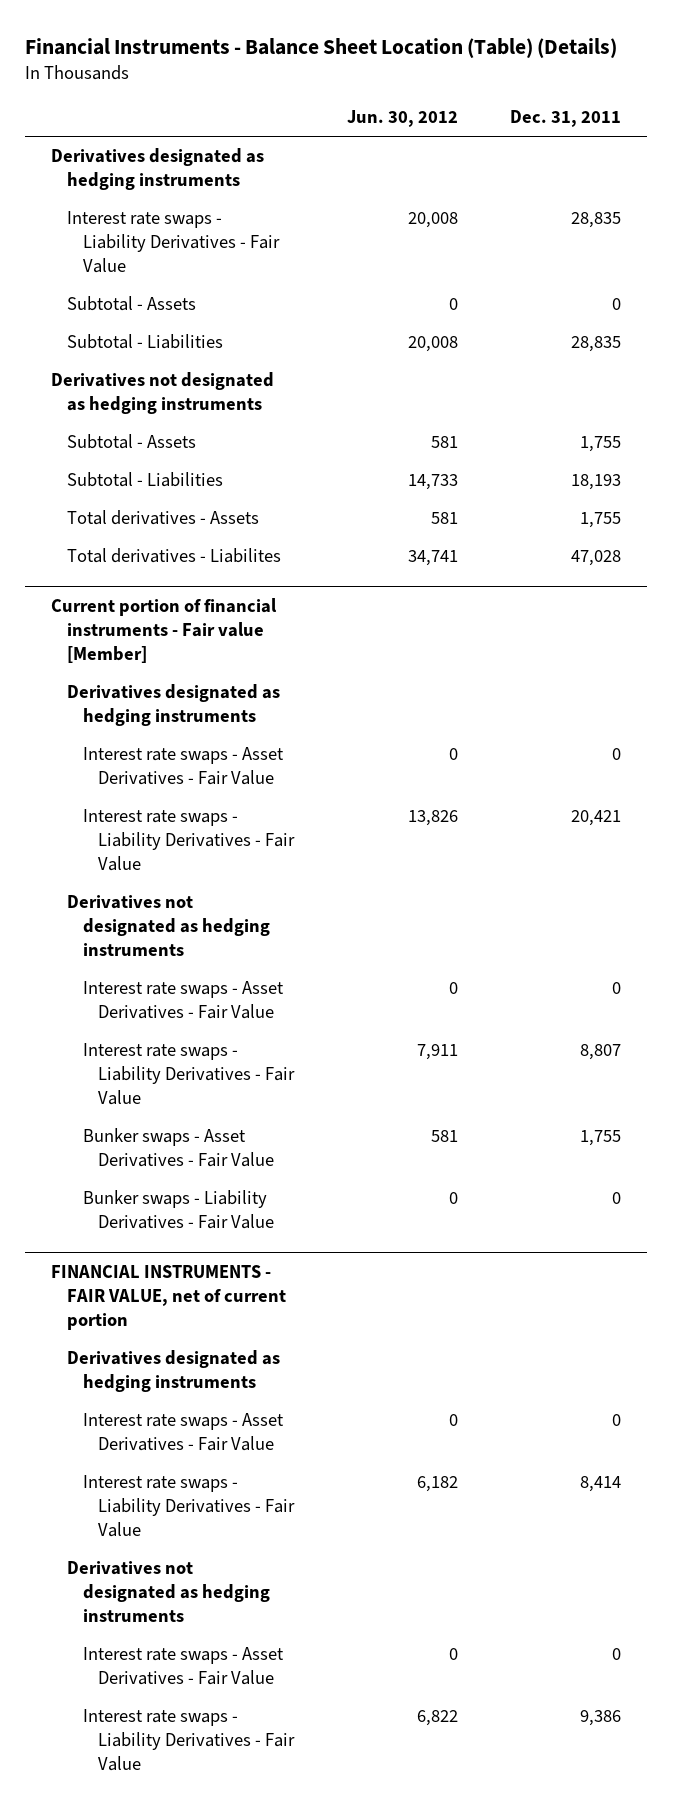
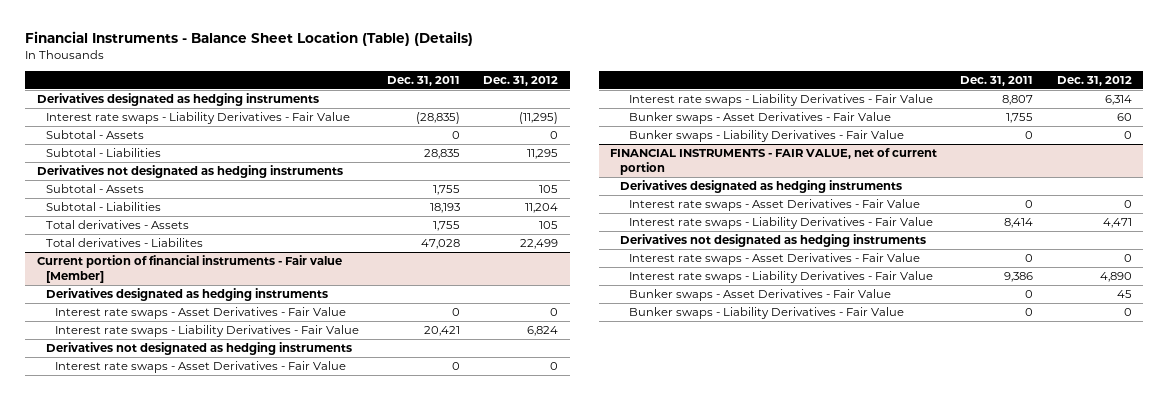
[346,110,458,128] Jun. 30, 2012 -> none
none -> [483,75,559,86] Dec. 31, 2012
[571,212,622,229] 28,835 -> [416,112,461,125] (28,835)
none -> [628,289,891,302] Bunker swaps - Asset Derivatives - Fair Value
none -> [628,307,904,320] Bunker swaps - Liability Derivatives - Fair Value

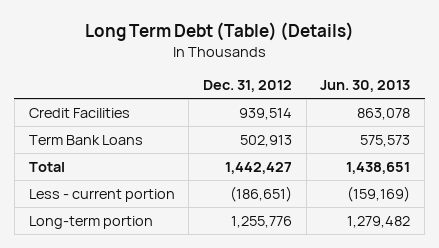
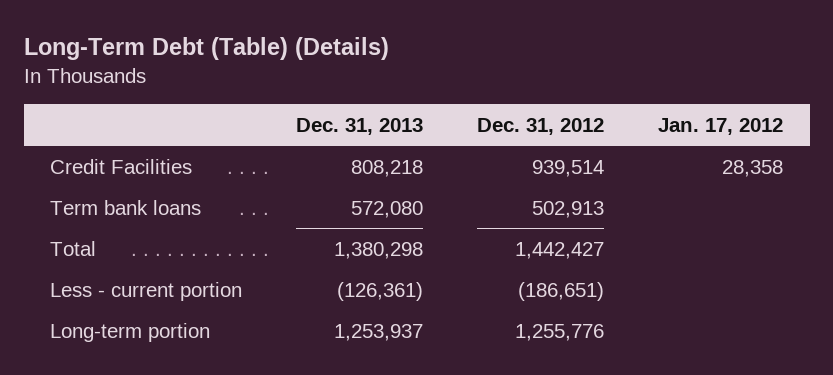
[84,22,354,42] Long Term Debt (Table) (Details) -> [23,37,389,61] Long-Term Debt (Table) (Details)
[320,80,411,93] Jun. 30, 2013 -> none
none -> [296,117,424,135] Dec. 31, 2013
none -> [657,117,783,135] Jan. 17, 2012
[28,134,143,145] Term Bank Loans -> [50,199,202,215] Term bank loans

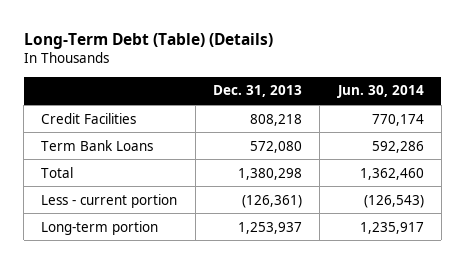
[477,117,605,135] Dec. 31, 2012 -> none
[657,117,783,135] Jan. 17, 2012 -> none
none -> [336,85,424,99] Jun. 30, 2014
[50,199,202,215] Term bank loans -> [41,139,154,151] Term Bank Loans

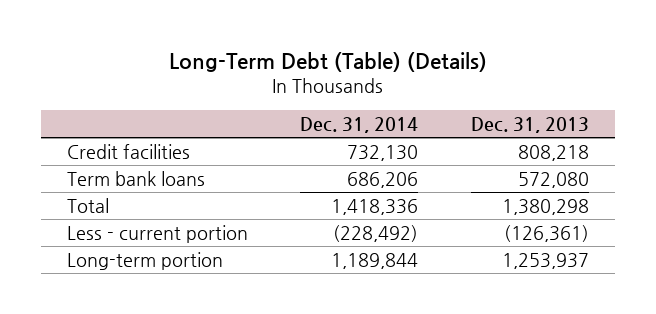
[336,85,424,99] Jun. 30, 2014 -> none
none -> [300,116,419,133] Dec. 31, 2014
[41,112,137,124] Credit Facilities -> [67,143,191,159] Credit facilities
[41,139,154,151] Term Bank Loans -> [67,170,206,186] Term bank loans

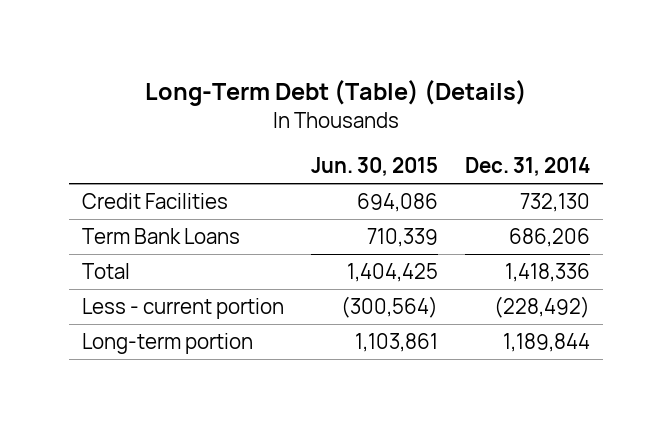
[470,116,589,133] Dec. 31, 2013 -> none
none -> [311,156,439,176] Jun. 30, 2015
[67,143,191,159] Credit facilities -> [82,193,229,210] Credit Facilities
[67,170,206,186] Term bank loans -> [82,228,241,245] Term Bank Loans

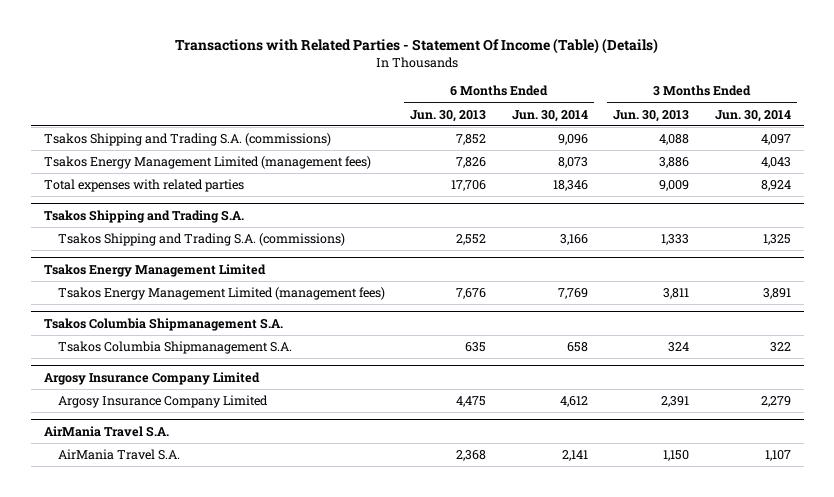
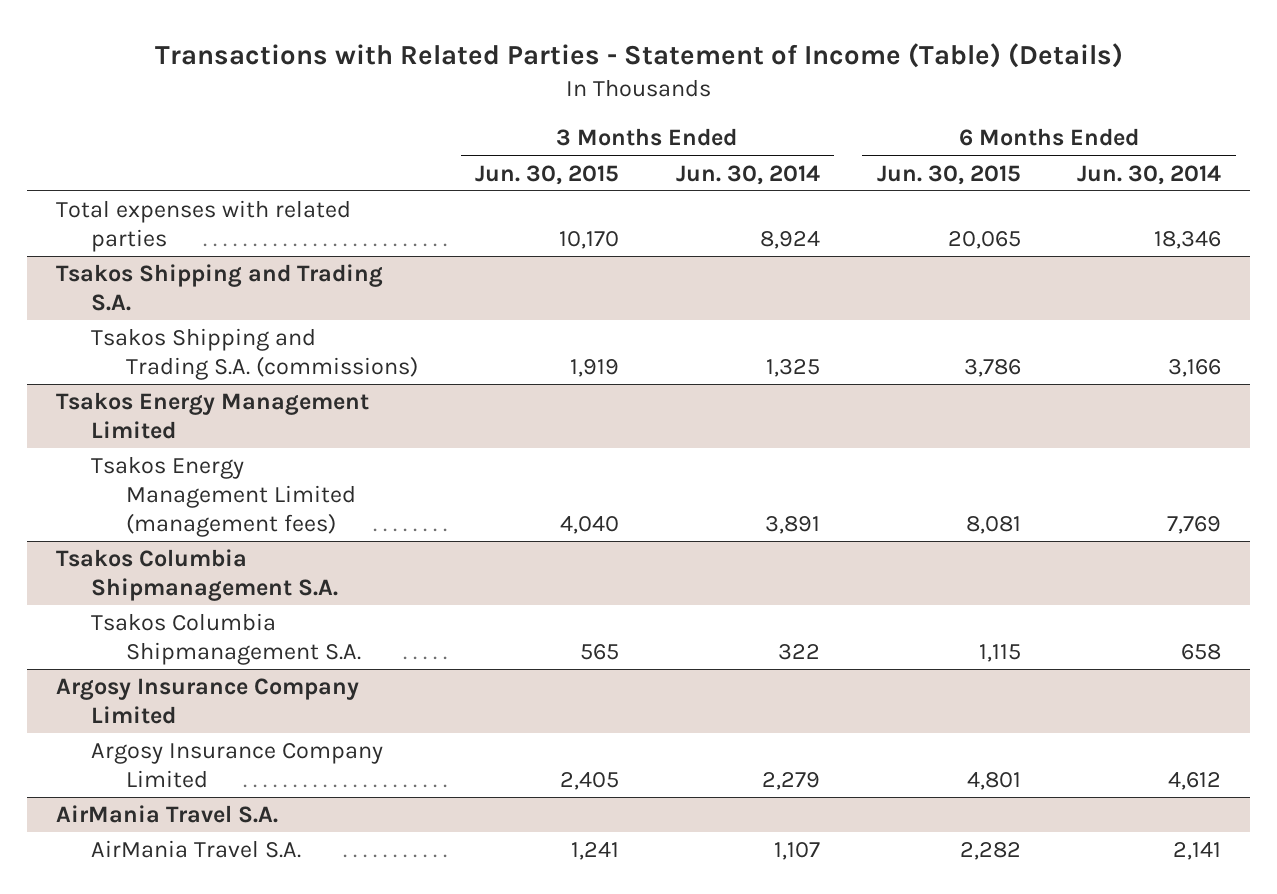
[175,38,659,55] Transactions with Related Parties - Statement Of Income (Table) (Details) -> [154,43,1123,69] Transactions with Related Parties - Statement of Income (Table) (Details)
[410,109,487,122] Jun. 30, 2013 -> none
[613,109,690,122] Jun. 30, 2013 -> none
none -> [475,164,620,185] Jun. 30, 2015
none -> [876,164,1021,185] Jun. 30, 2015
[43,133,331,147] Tsakos Shipping and Trading S.A. (commissions) -> none
[43,156,371,170] Tsakos Energy Management Limited (management fees) -> none

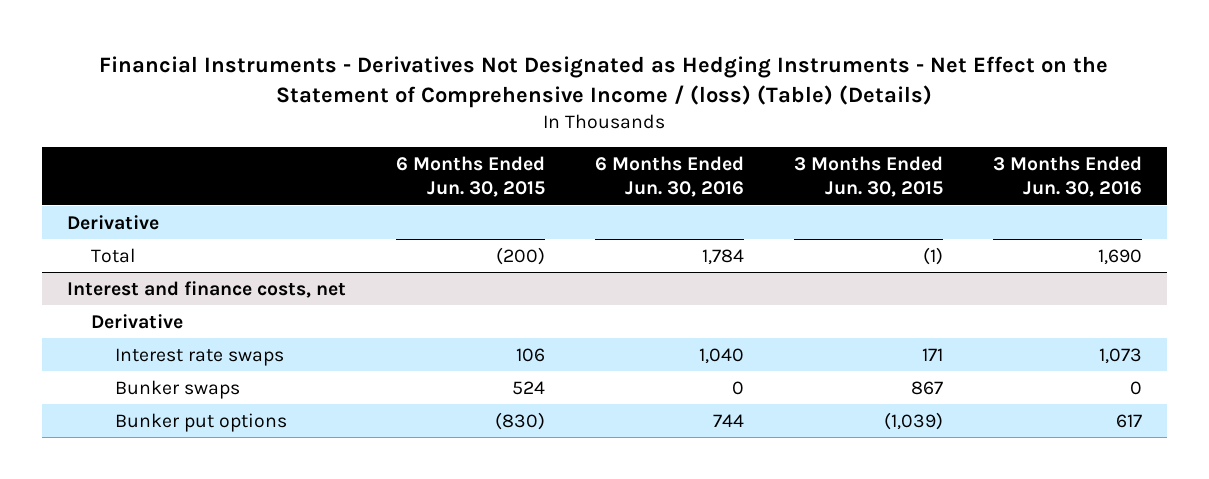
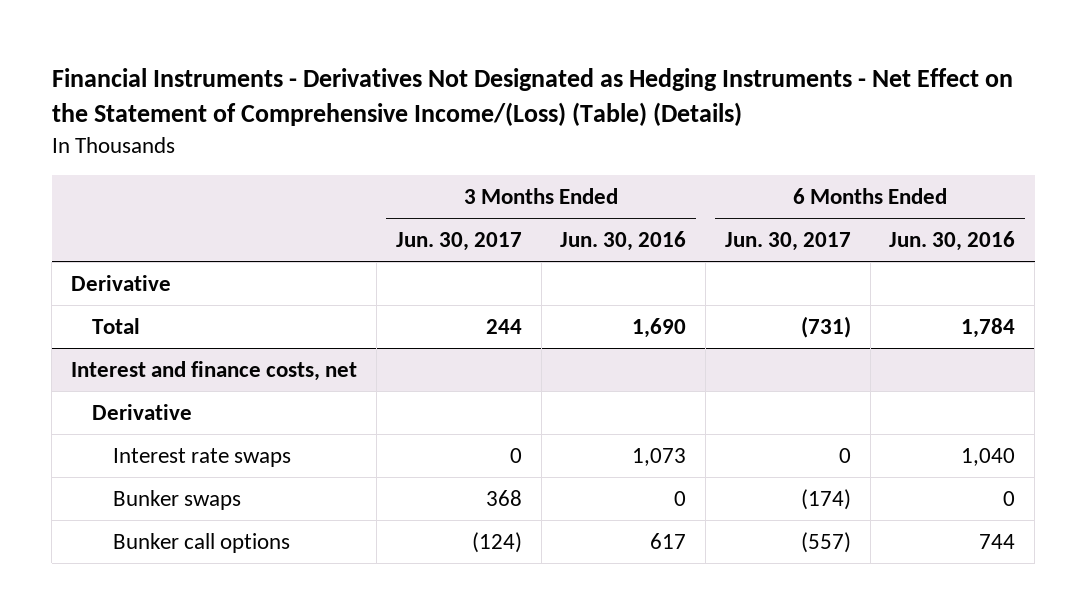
[99,55,1109,108] Financial Instruments - Derivatives Not Designated as Hedging Instruments - Net Effect on the Statement of Comprehensive Income / (loss) (Table) (Details) -> [51,68,1013,127] Financial Instruments - Derivatives Not Designated as Hedging Instruments - Net Effect on the Statement of Comprehensive Income/(Loss) (Table) (Details)
[395,155,545,198] 6 Months Ended Jun. 30, 2015 -> none
[793,155,943,198] 3 Months Ended Jun. 30, 2015 -> none
none -> [395,232,522,252] Jun. 30, 2017
none -> [724,232,851,252] Jun. 30, 2017
[114,412,287,432] Bunker put options -> [112,532,290,553] Bunker call options

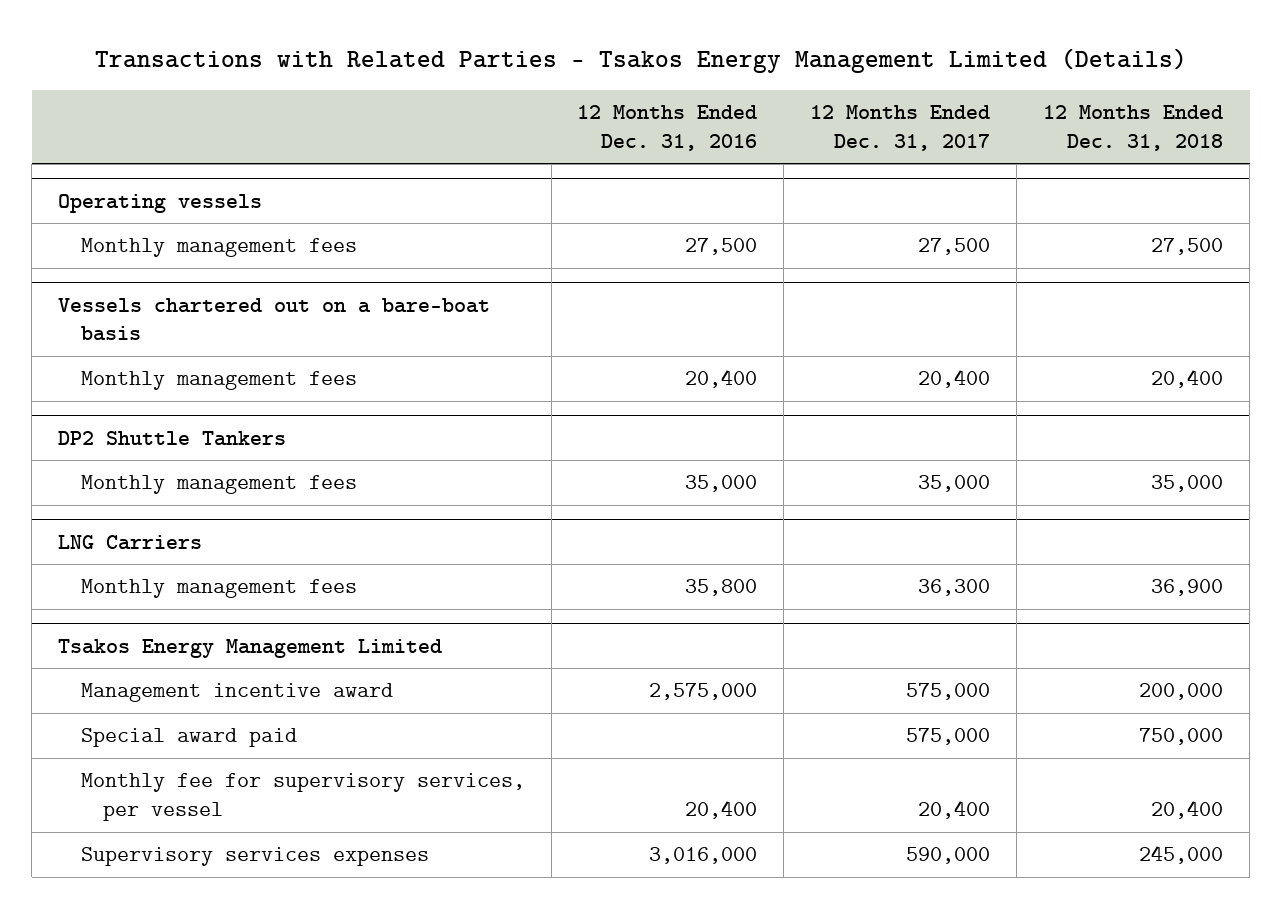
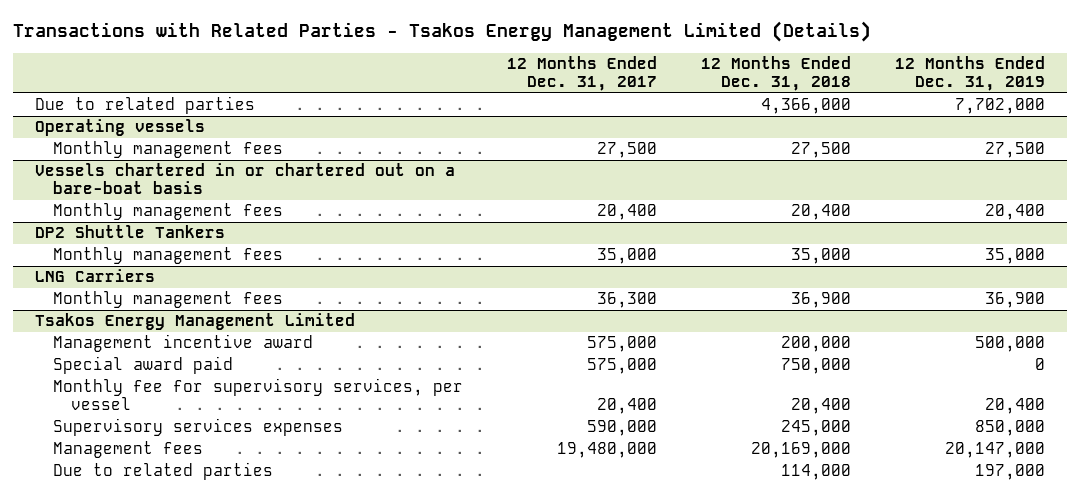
[577,105,758,151] 12 Months Ended Dec. 31, 2016 -> none
none -> [895,56,1046,92] 12 Months Ended Dec. 31, 2019
none -> [35,96,256,115] Due to related parties
[58,297,491,342] Vessels chartered out on a bare-boat basis -> [35,163,456,195] Vessels chartered in or chartered out on a bare-boat basis
none -> [53,441,204,459] Management fees
none -> [53,462,274,481] Due to related parties

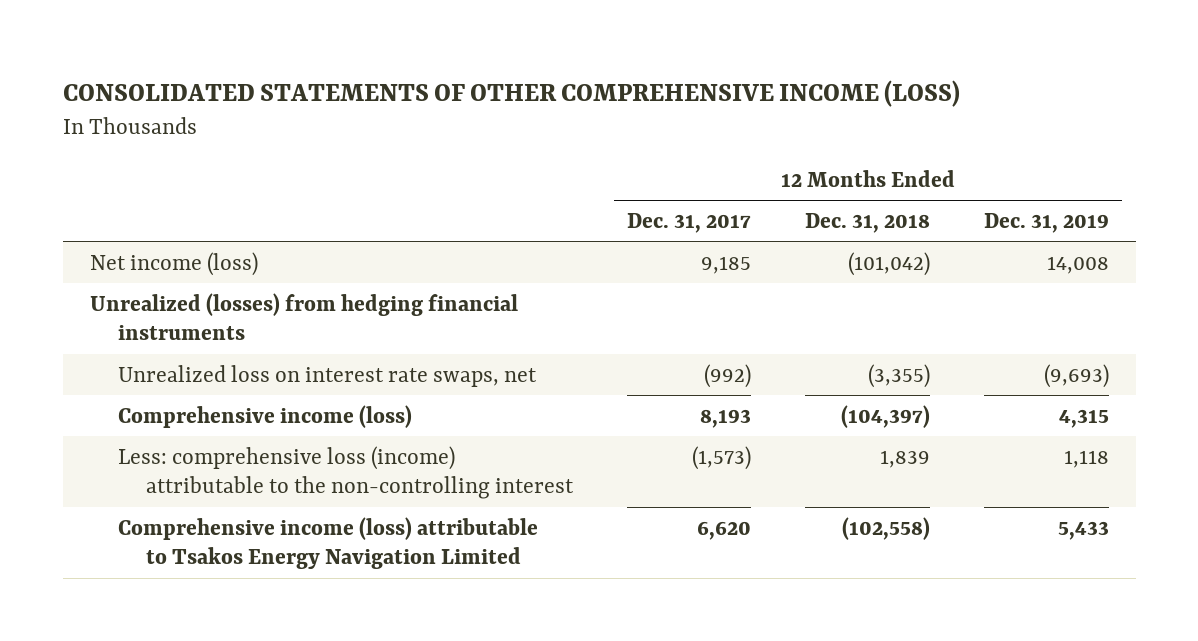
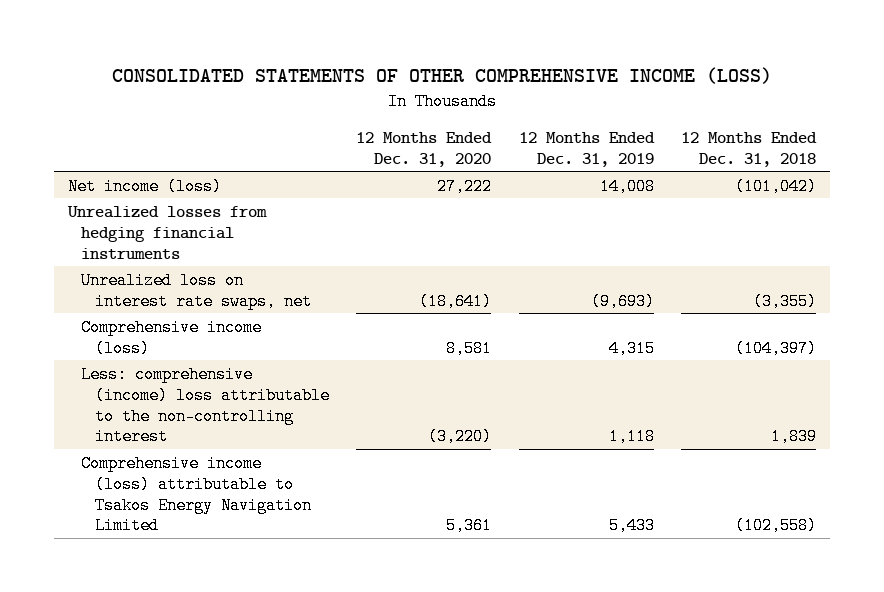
[626,212,751,233] Dec. 31, 2017 -> none
none -> [356,131,493,167] 12 Months Ended Dec. 31, 2020
[89,292,518,341] Unrealized (losses) from hedging financial instruments -> [66,205,267,259] Unrealized losses from hedging financial instruments
[117,445,575,500] Less: comprehensive loss (income) attributable to the non-controlling interest -> [81,365,330,446] Less: comprehensive (income) loss attributable to the non-controlling interest

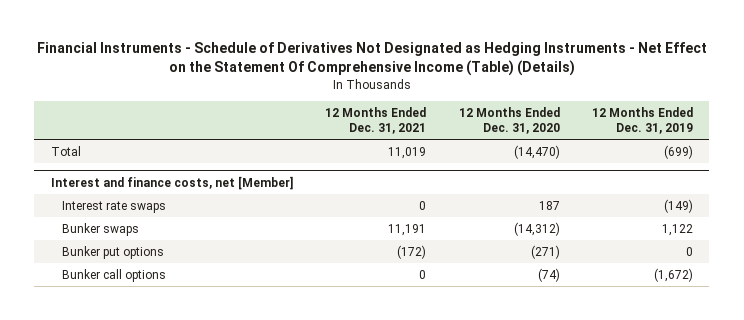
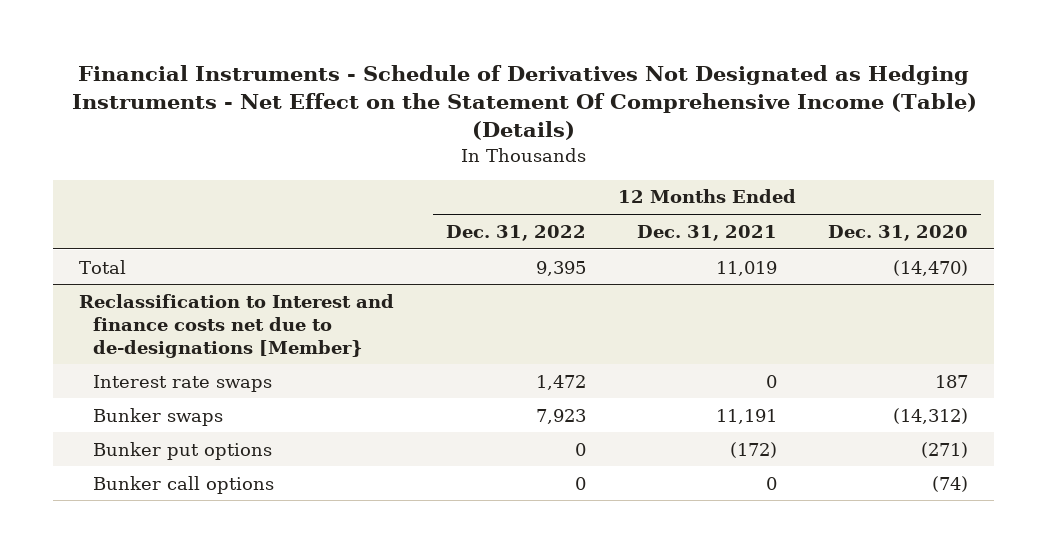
[592,106,694,135] 12 Months Ended Dec. 31, 2019 -> none
none -> [445,224,586,241] Dec. 31, 2022
[50,175,293,190] Interest and finance costs, net [Member] -> [79,293,395,358] Reclassification to Interest and finance costs net due to de-designations [Member}

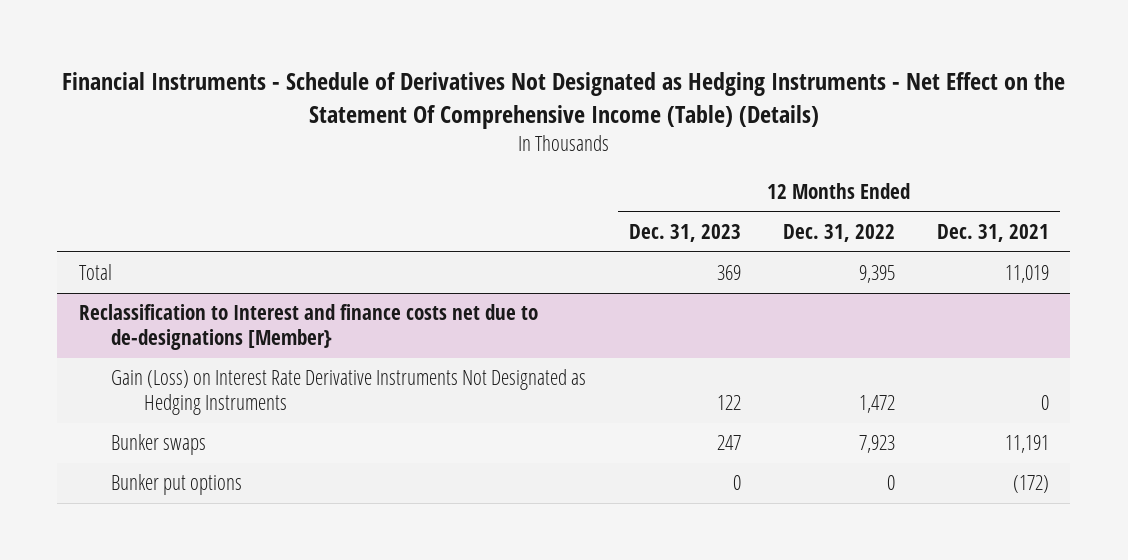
[828,224,969,241] Dec. 31, 2020 -> none
none -> [628,224,741,243] Dec. 31, 2023
[93,374,273,392] Interest rate swaps -> [111,369,587,416] Gain (Loss) on Interest Rate Derivative Instruments Not Designated as Hedging Instruments
[93,475,275,494] Bunker call options -> none

